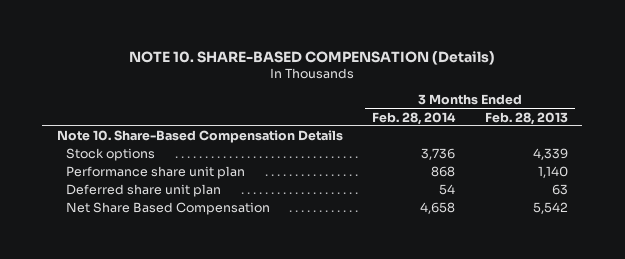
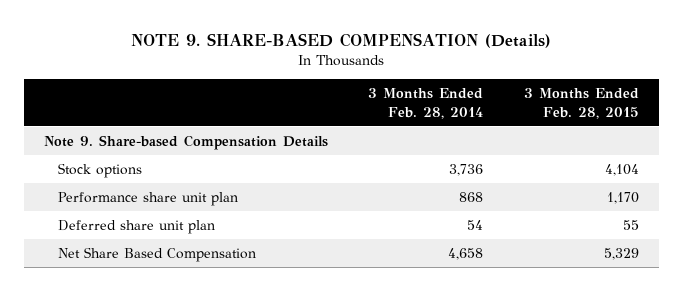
[129,50,496,65] NOTE 10. SHARE-BASED COMPENSATION (Details) -> [131,32,552,48] NOTE 9. SHARE-BASED COMPENSATION (Details)
[484,111,568,125] Feb. 28, 2013 -> none
none -> [523,88,639,119] 3 Months Ended Feb. 28, 2015
[57,130,344,144] Note 10. Share-Based Compensation Details -> [44,134,329,150] Note 9. Share-based Compensation Details

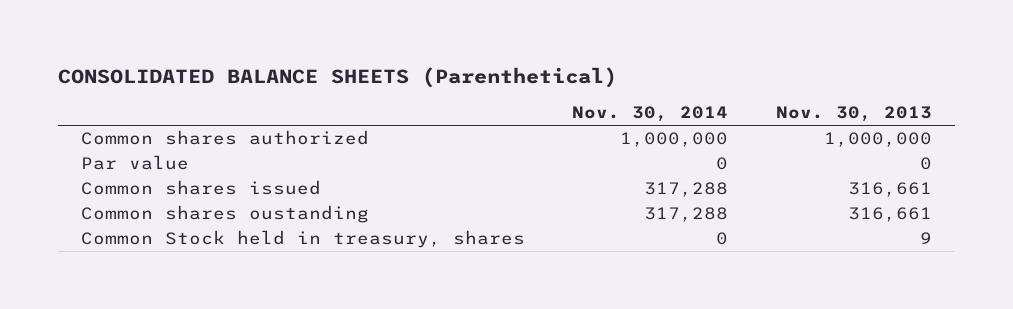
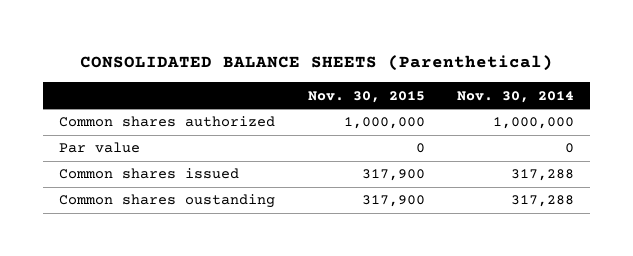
[775,106,932,123] Nov. 30, 2013 -> none
none -> [307,90,425,103] Nov. 30, 2015
[81,230,526,249] Common Stock held in treasury, shares -> none

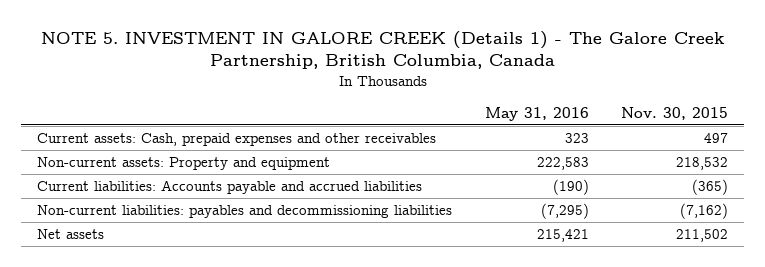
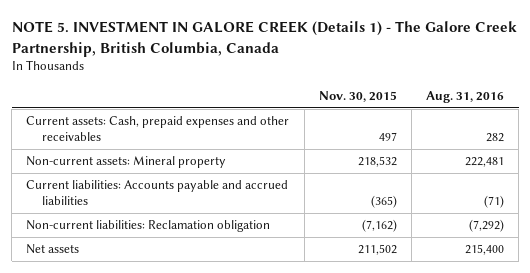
[484,106,589,121] May 31, 2016 -> none
none -> [426,90,505,103] Aug. 31, 2016
[37,156,331,170] Non-current assets: Property and equipment -> [26,156,227,169] Non-current assets: Mineral property
[37,204,453,218] Non-current liabilities: payables and decommissioning liabilities -> [26,220,271,233] Non-current liabilities: Reclamation obligation

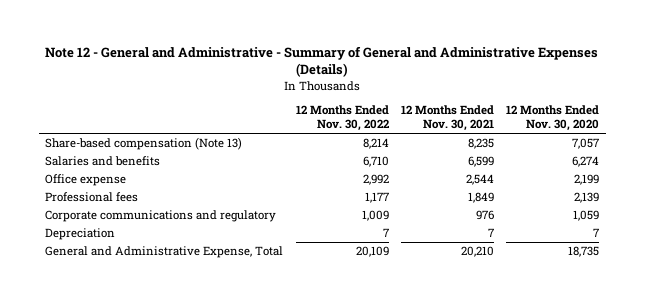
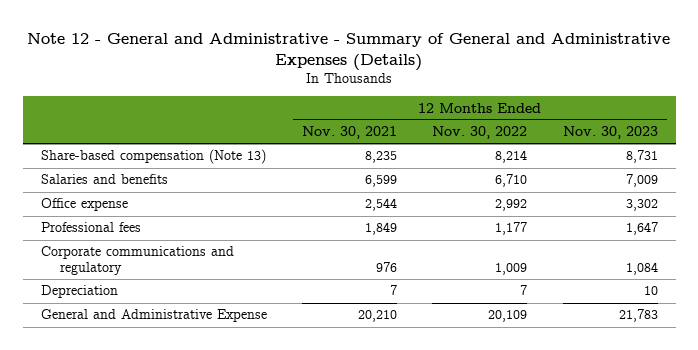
[506,105,600,132] 12 Months Ended Nov. 30, 2020 -> none
none -> [562,126,658,140] Nov. 30, 2023
[45,246,284,259] General and Administrative Expense, Total -> [40,309,267,323] General and Administrative Expense

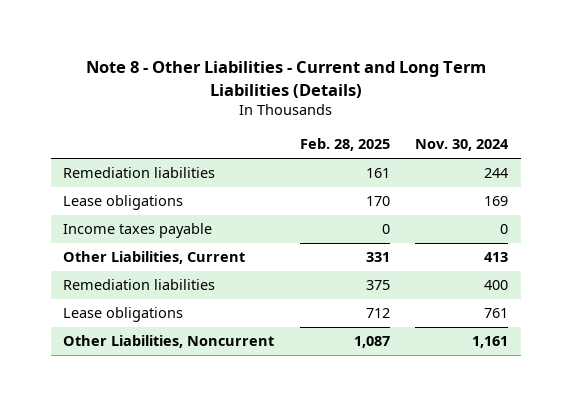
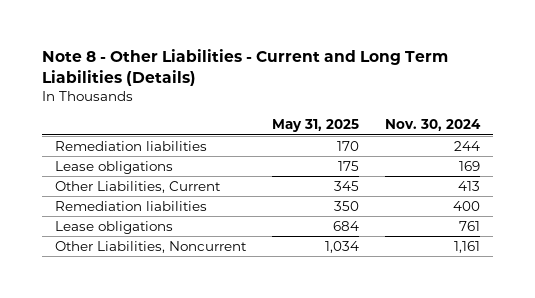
[299,138,390,152] Feb. 28, 2025 -> none
none -> [271,119,359,133] May 31, 2025
[63,223,213,239] Income taxes payable -> none

